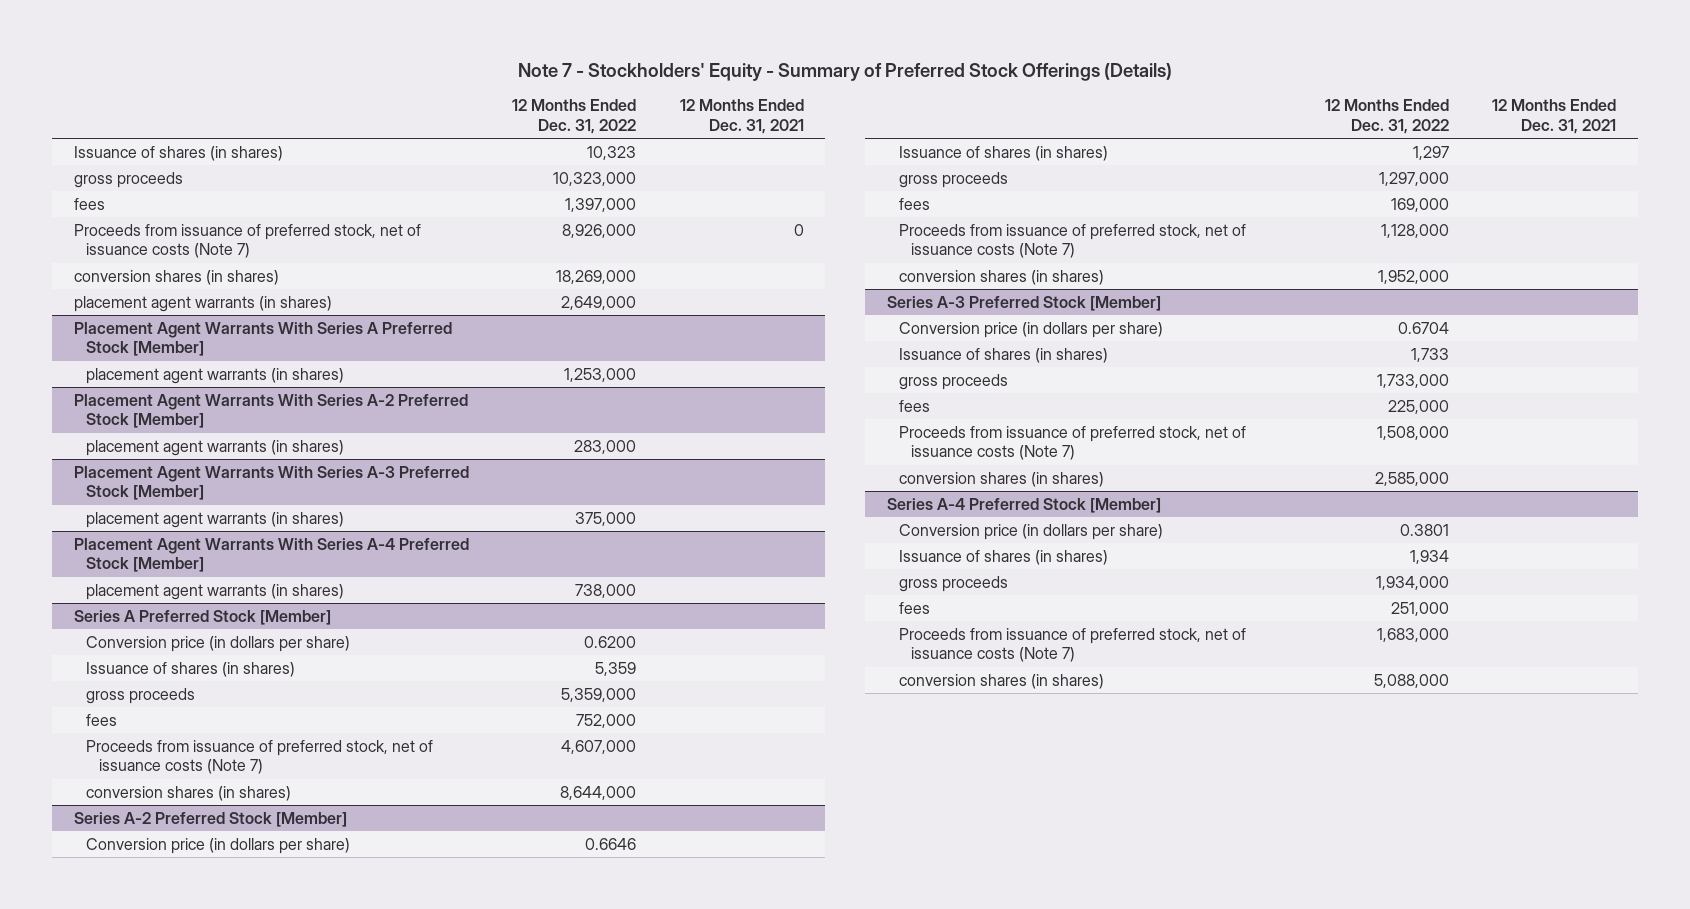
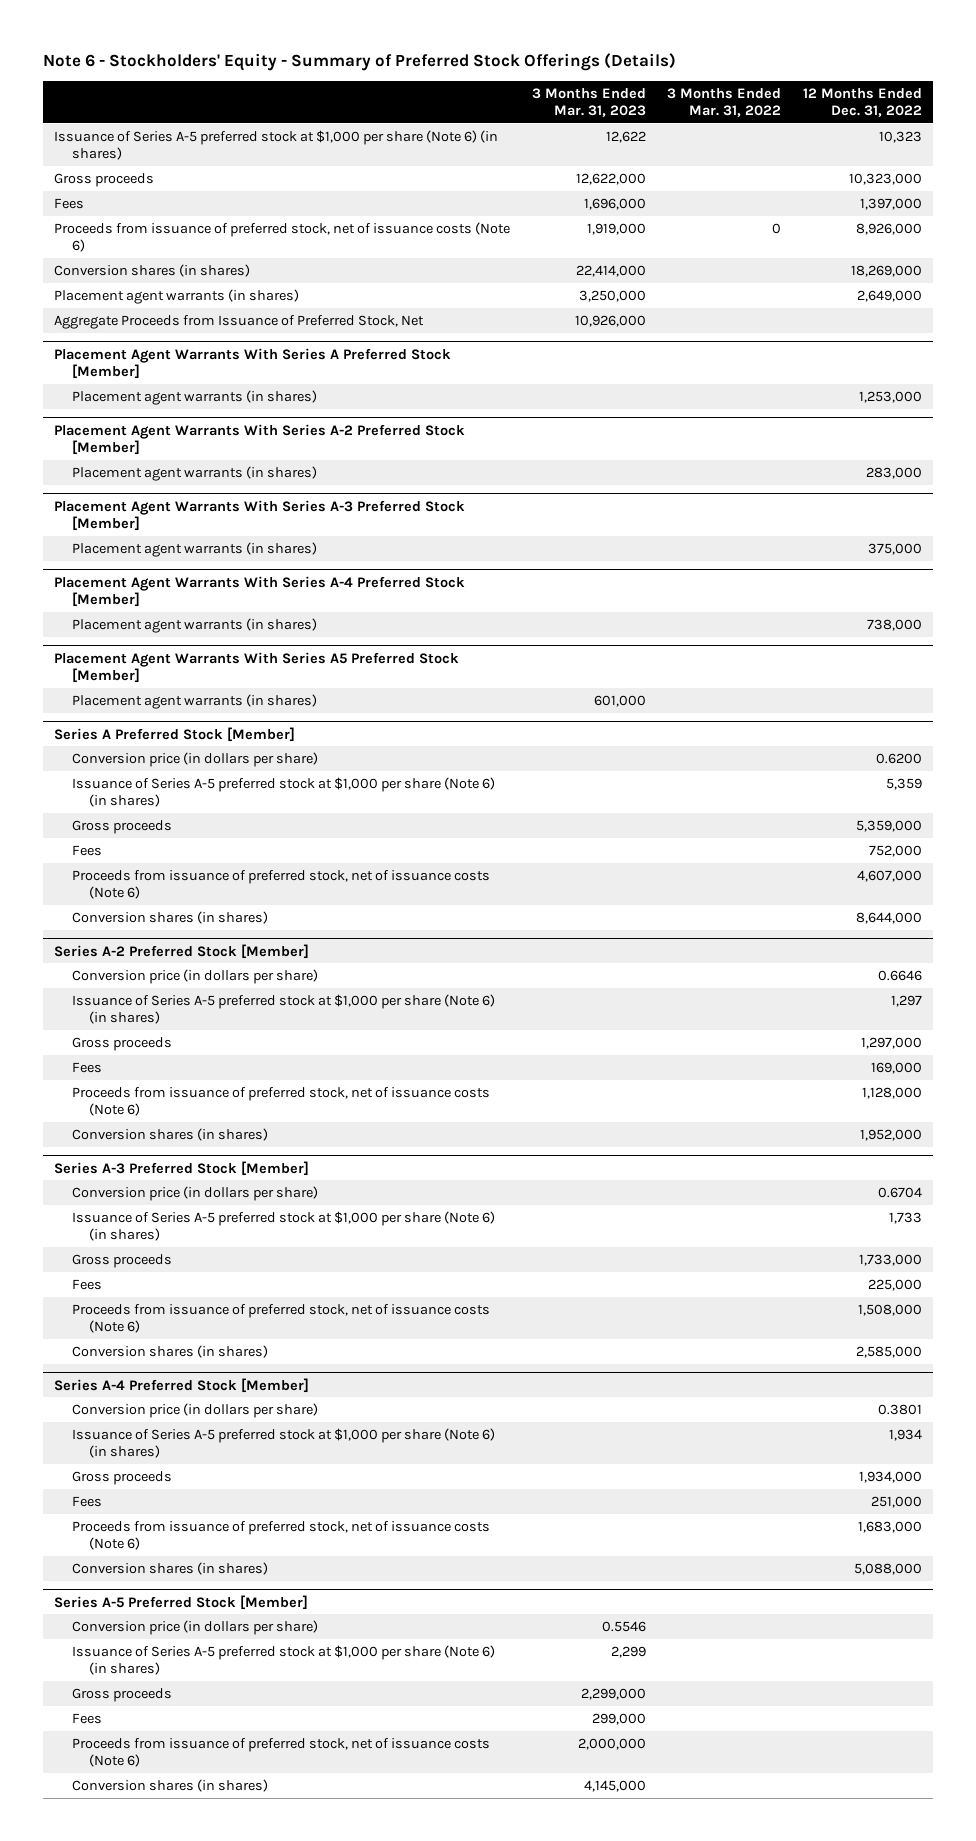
[518,62,1173,81] Note 7 - Stockholders' Equity - Summary of Preferred Stock Offerings (Details) -> [43,53,677,72] Note 6 - Stockholders' Equity - Summary of Preferred Stock Offerings (Details)
[679,99,804,135] 12 Months Ended Dec. 31, 2021 -> none
none -> [531,87,646,118] 3 Months Ended Mar. 31, 2023
none -> [667,87,782,118] 3 Months Ended Mar. 31, 2022
[73,145,283,161] Issuance of shares (in shares) -> [54,129,499,161] Issuance of Series A-5 preferred stock at $1,000 per share (Note 6) (in shares)
[73,171,183,188] gross proceeds -> [54,172,155,187] Gross proceeds
[73,197,105,210] fees -> [54,197,85,209] Fees
[73,223,421,259] Proceeds from issuance of preferred stock, net of issuance costs (Note 7) -> [54,221,511,253] Proceeds from issuance of preferred stock, net of issuance costs (Note 6)
[73,269,279,285] conversion shares (in shares) -> [54,263,251,277] Conversion shares (in shares)
[73,295,332,312] placement agent warrants (in shares) -> [54,288,300,304] Placement agent warrants (in shares)
none -> [54,314,425,329] Aggregate Proceeds from Issuance of Preferred Stock, Net
[86,367,345,384] placement agent warrants (in shares) -> [71,389,317,405] Placement agent warrants (in shares)
[86,439,345,456] placement agent warrants (in shares) -> [71,465,317,481] Placement agent warrants (in shares)
[86,511,345,528] placement agent warrants (in shares) -> [71,541,317,557] Placement agent warrants (in shares)
[86,583,345,600] placement agent warrants (in shares) -> [71,617,317,633] Placement agent warrants (in shares)
none -> [54,651,460,683] Placement Agent Warrants With Series A5 Preferred Stock [Member]
none -> [71,693,317,709] Placement agent warrants (in shares)
[86,661,296,677] Issuance of shares (in shares) -> [71,776,495,808] Issuance of Series A-5 preferred stock at $1,000 per share (Note 6) (in shares)
[86,687,196,704] gross proceeds -> [71,819,172,834] Gross proceeds
[86,713,118,726] fees -> [71,844,102,856] Fees
[86,739,434,775] Proceeds from issuance of preferred stock, net of issuance costs (Note 7) -> [71,869,490,900] Proceeds from issuance of preferred stock, net of issuance costs (Note 6)
[86,785,292,801] conversion shares (in shares) -> [71,910,268,924] Conversion shares (in shares)
[899,145,1109,161] Issuance of shares (in shares) -> [71,993,495,1025] Issuance of Series A-5 preferred stock at $1,000 per share (Note 6) (in shares)
[899,171,1009,188] gross proceeds -> [71,1036,172,1051] Gross proceeds
[899,197,931,210] fees -> [71,1061,102,1073] Fees
[899,223,1247,259] Proceeds from issuance of preferred stock, net of issuance costs (Note 7) -> [71,1086,490,1117] Proceeds from issuance of preferred stock, net of issuance costs (Note 6)
[899,269,1105,285] conversion shares (in shares) -> [71,1127,268,1141] Conversion shares (in shares)
[899,347,1109,363] Issuance of shares (in shares) -> [71,1210,495,1242] Issuance of Series A-5 preferred stock at $1,000 per share (Note 6) (in shares)
[899,373,1009,390] gross proceeds -> [71,1253,172,1268] Gross proceeds
[899,399,931,412] fees -> [71,1278,102,1290] Fees
[899,425,1247,461] Proceeds from issuance of preferred stock, net of issuance costs (Note 7) -> [71,1303,490,1334] Proceeds from issuance of preferred stock, net of issuance costs (Note 6)
[899,471,1105,487] conversion shares (in shares) -> [71,1344,268,1358] Conversion shares (in shares)
[899,549,1109,565] Issuance of shares (in shares) -> [71,1427,495,1459] Issuance of Series A-5 preferred stock at $1,000 per share (Note 6) (in shares)
[899,575,1009,592] gross proceeds -> [71,1470,172,1485] Gross proceeds
[899,601,931,614] fees -> [71,1495,102,1507] Fees
[899,627,1247,663] Proceeds from issuance of preferred stock, net of issuance costs (Note 7) -> [71,1520,490,1551] Proceeds from issuance of preferred stock, net of issuance costs (Note 6)
[899,673,1105,689] conversion shares (in shares) -> [71,1561,268,1575] Conversion shares (in shares)
none -> [54,1594,309,1610] Series A-5 Preferred Stock [Member]
none -> [71,1619,318,1635] Conversion price (in dollars per share)
none -> [71,1644,495,1676] Issuance of Series A-5 preferred stock at $1,000 per share (Note 6) (in shares)
none -> [71,1687,172,1702] Gross proceeds
none -> [71,1712,102,1724] Fees
none -> [71,1737,490,1768] Proceeds from issuance of preferred stock, net of issuance costs (Note 6)
none -> [71,1778,268,1792] Conversion shares (in shares)

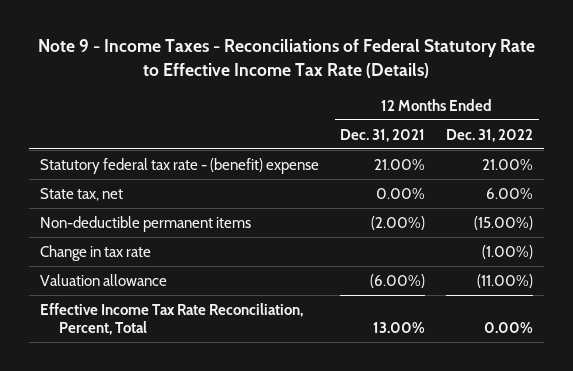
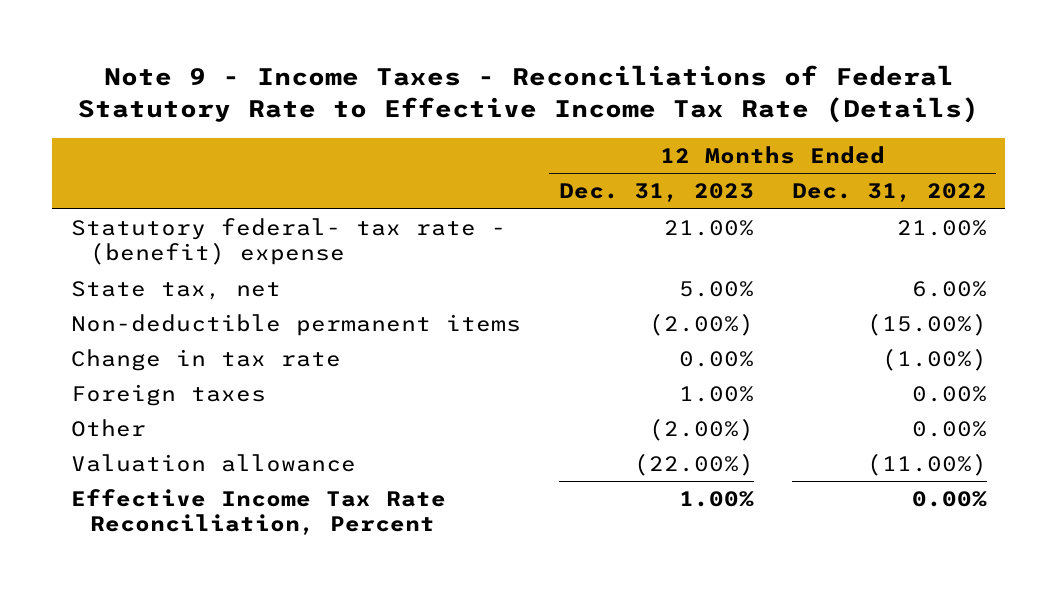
[339,128,425,142] Dec. 31, 2021 -> none
none -> [558,183,754,203] Dec. 31, 2023
[39,157,319,174] Statutory federal tax rate - (benefit) expense -> [71,217,507,266] Statutory federal- tax rate - (benefit) expense
none -> [71,383,267,406] Foreign taxes
none -> [71,418,147,437] Other
[39,302,303,335] Effective Income Tax Rate Reconciliation, Percent, Total -> [71,488,447,536] Effective Income Tax Rate Reconciliation, Percent

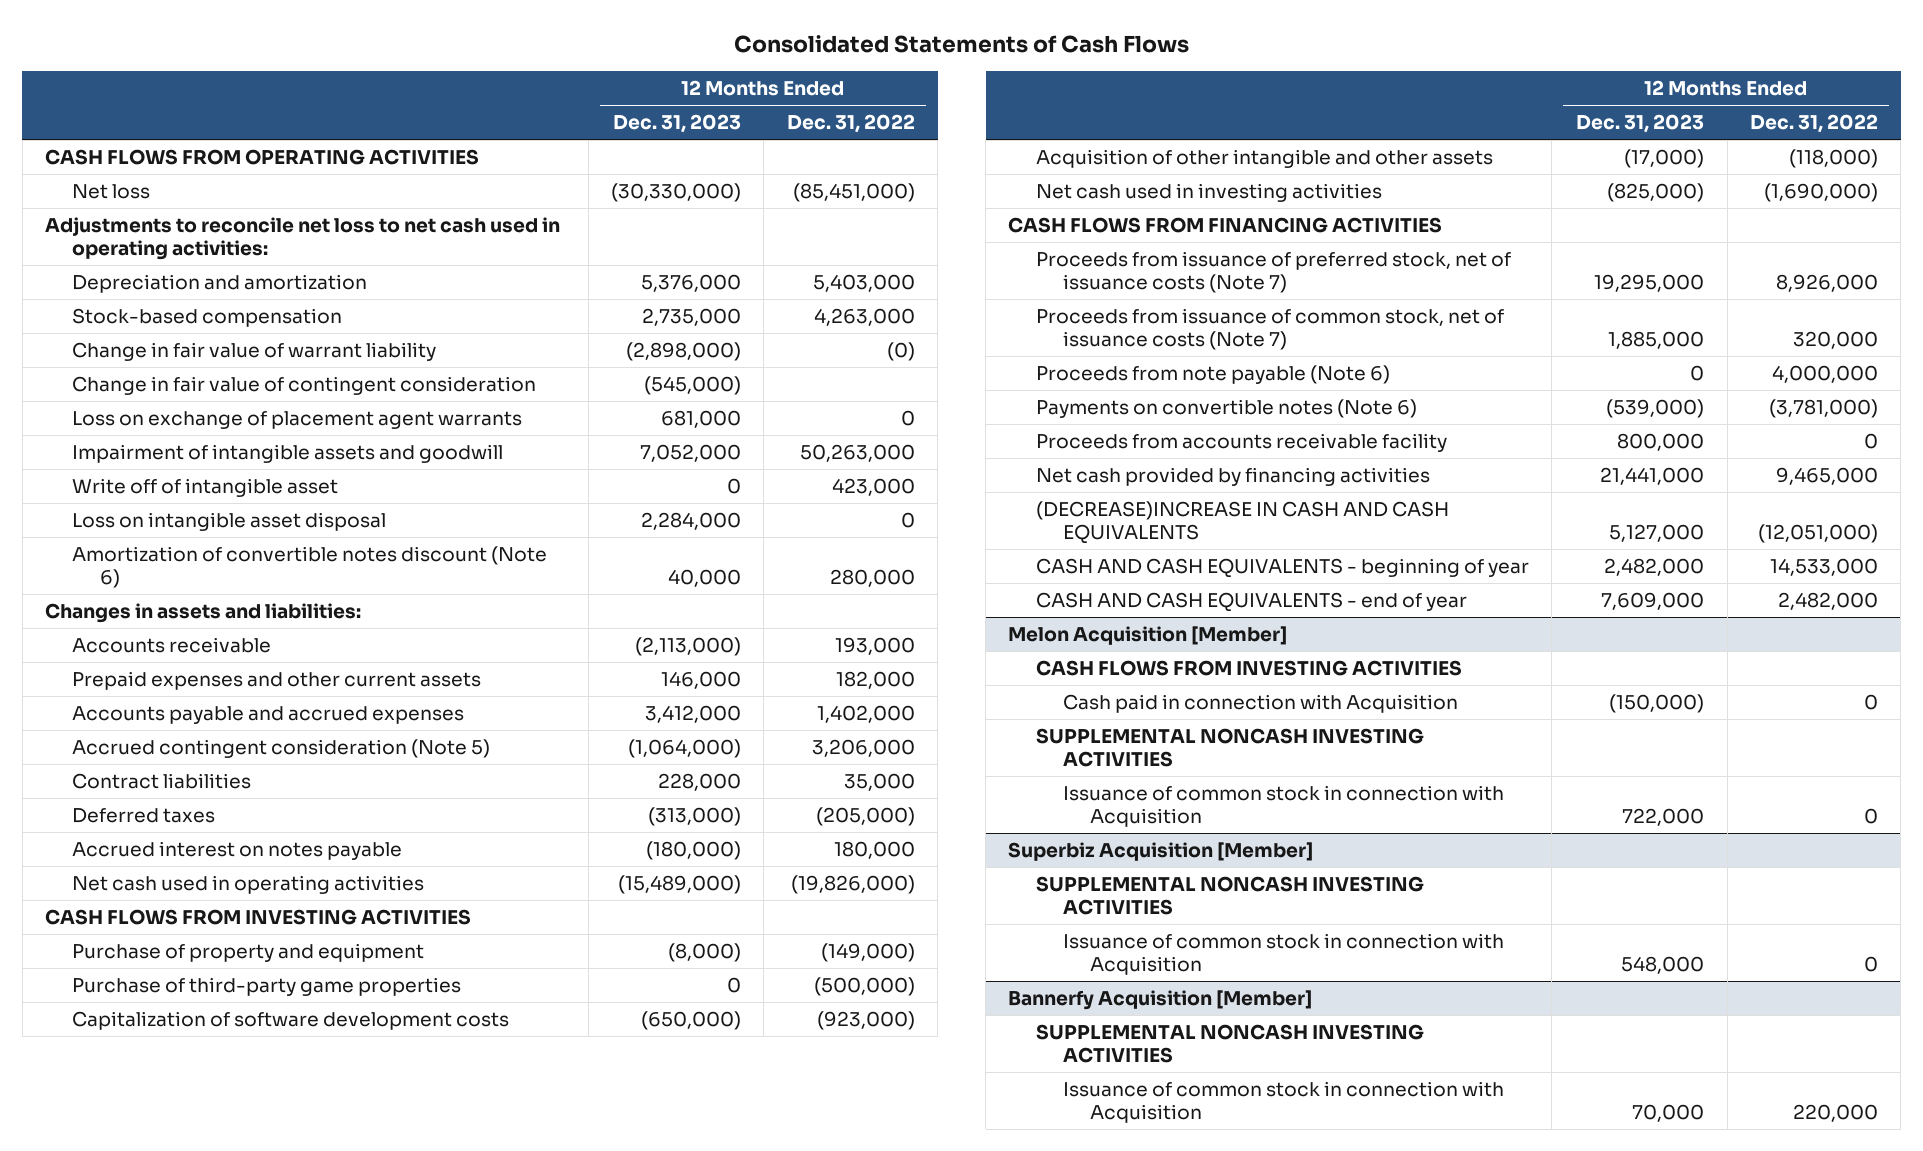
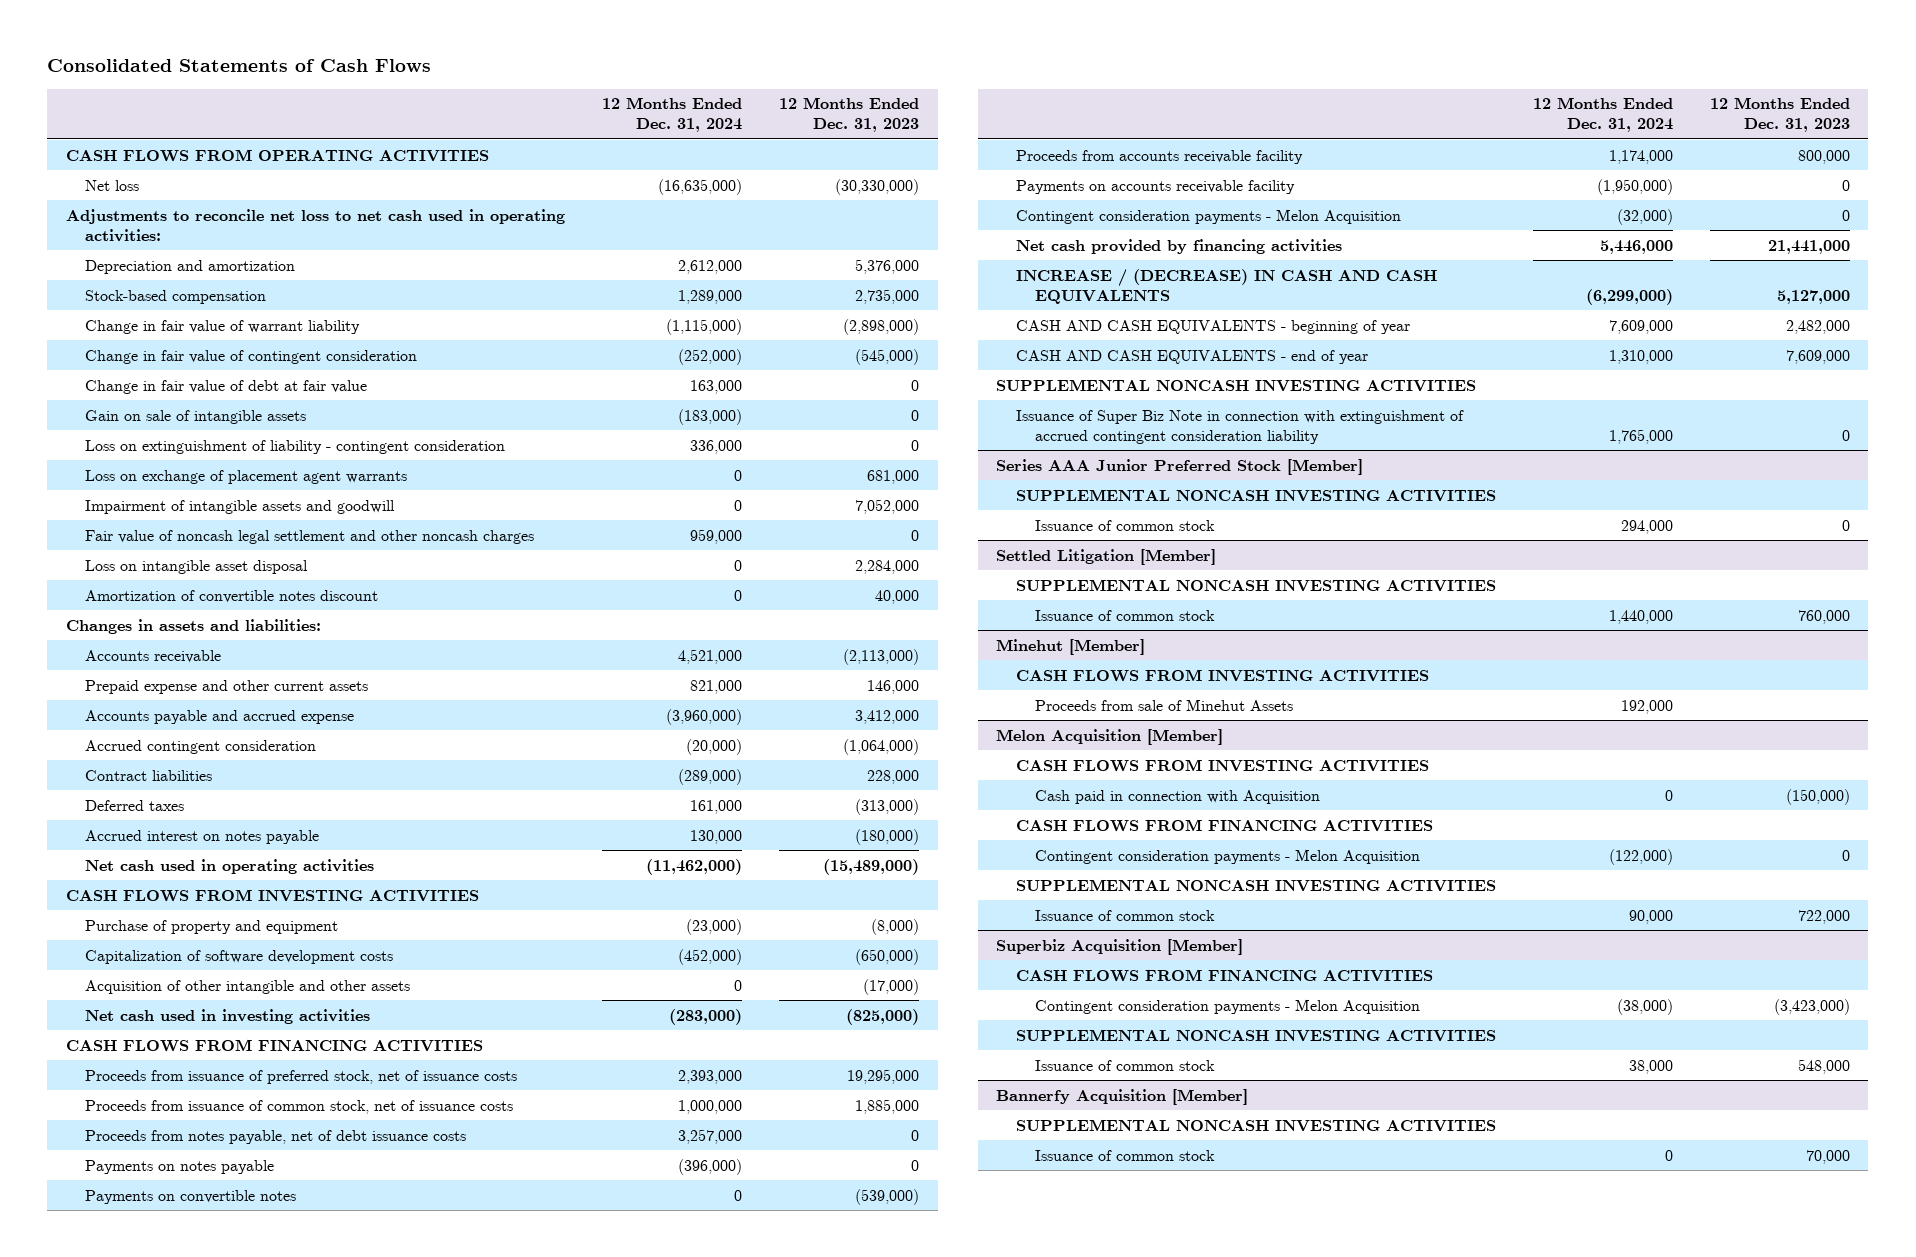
[786,114,915,134] Dec. 31, 2022 -> none
none -> [602,97,743,133] 12 Months Ended Dec. 31, 2024
none -> [85,379,368,394] Change in fair value of debt at fair value
none -> [85,409,307,424] Gain on sale of intangible assets
none -> [85,439,506,454] Loss on extinguishment of liability - contingent consideration
[72,478,339,498] Write off of intangible asset -> none
none -> [85,529,535,544] Fair value of noncash legal settlement and other noncash charges
[72,546,548,589] Amortization of convertible notes discount (Note 6) -> [85,589,379,603] Amortization of convertible notes discount
[72,671,482,691] Prepaid expenses and other current assets -> [85,679,369,694] Prepaid expense and other current assets
[72,706,465,725] Accounts payable and accrued expenses -> [85,709,355,724] Accounts payable and accrued expense
[72,739,491,759] Accrued contingent consideration (Note 5) -> [85,739,317,754] Accrued contingent consideration
[72,977,462,997] Purchase of third-party game properties -> none
[1035,251,1511,294] Proceeds from issuance of preferred stock, net of issuance costs (Note 7) -> [85,1069,518,1084] Proceeds from issuance of preferred stock, net of issuance costs
[1035,308,1504,351] Proceeds from issuance of common stock, net of issuance costs (Note 7) -> [85,1099,514,1114] Proceeds from issuance of common stock, net of issuance costs
[1035,365,1390,385] Proceeds from note payable (Note 6) -> [85,1129,467,1144] Proceeds from notes payable, net of debt issuance costs
none -> [85,1159,275,1174] Payments on notes payable
[1035,399,1417,419] Payments on convertible notes (Note 6) -> [85,1189,297,1204] Payments on convertible notes
none -> [1015,179,1295,194] Payments on accounts receivable facility
none -> [1015,208,1401,224] Contingent consideration payments - Melon Acquisition
[1035,501,1449,545] (DECREASE)INCREASE IN CASH AND CASH EQUIVALENTS -> [1015,268,1437,304] INCREASE / (DECREASE) IN CASH AND CASH EQUIVALENTS
none -> [996,378,1477,392] SUPPLEMENTAL NONCASH INVESTING ACTIVITIES
none -> [1015,409,1464,444] Issuance of Super Biz Note in connection with extinguishment of accrued contingent consideration liability
none -> [996,458,1364,475] Series AAA Junior Preferred Stock [Member]
none -> [1015,488,1496,502] SUPPLEMENTAL NONCASH INVESTING ACTIVITIES
none -> [1034,519,1215,531] Issuance of common stock
none -> [996,548,1217,565] Settled Litigation [Member]
none -> [1015,578,1496,592] SUPPLEMENTAL NONCASH INVESTING ACTIVITIES
none -> [1034,609,1215,621] Issuance of common stock
none -> [996,638,1146,655] Minehut [Member]
none -> [1015,668,1429,682] CASH FLOWS FROM INVESTING ACTIVITIES
none -> [1034,698,1293,711] Proceeds from sale of Minehut Assets
none -> [1015,818,1433,832] CASH FLOWS FROM FINANCING ACTIVITIES
none -> [1034,848,1420,864] Contingent consideration payments - Melon Acquisition
[1062,785,1504,828] Issuance of common stock in connection with Acquisition -> [1034,909,1215,921] Issuance of common stock
none -> [1015,968,1433,982] CASH FLOWS FROM FINANCING ACTIVITIES
none -> [1034,998,1420,1014] Contingent consideration payments - Melon Acquisition
[1062,933,1504,976] Issuance of common stock in connection with Acquisition -> [1034,1059,1215,1071] Issuance of common stock
[1062,1081,1504,1124] Issuance of common stock in connection with Acquisition -> [1034,1149,1215,1161] Issuance of common stock

